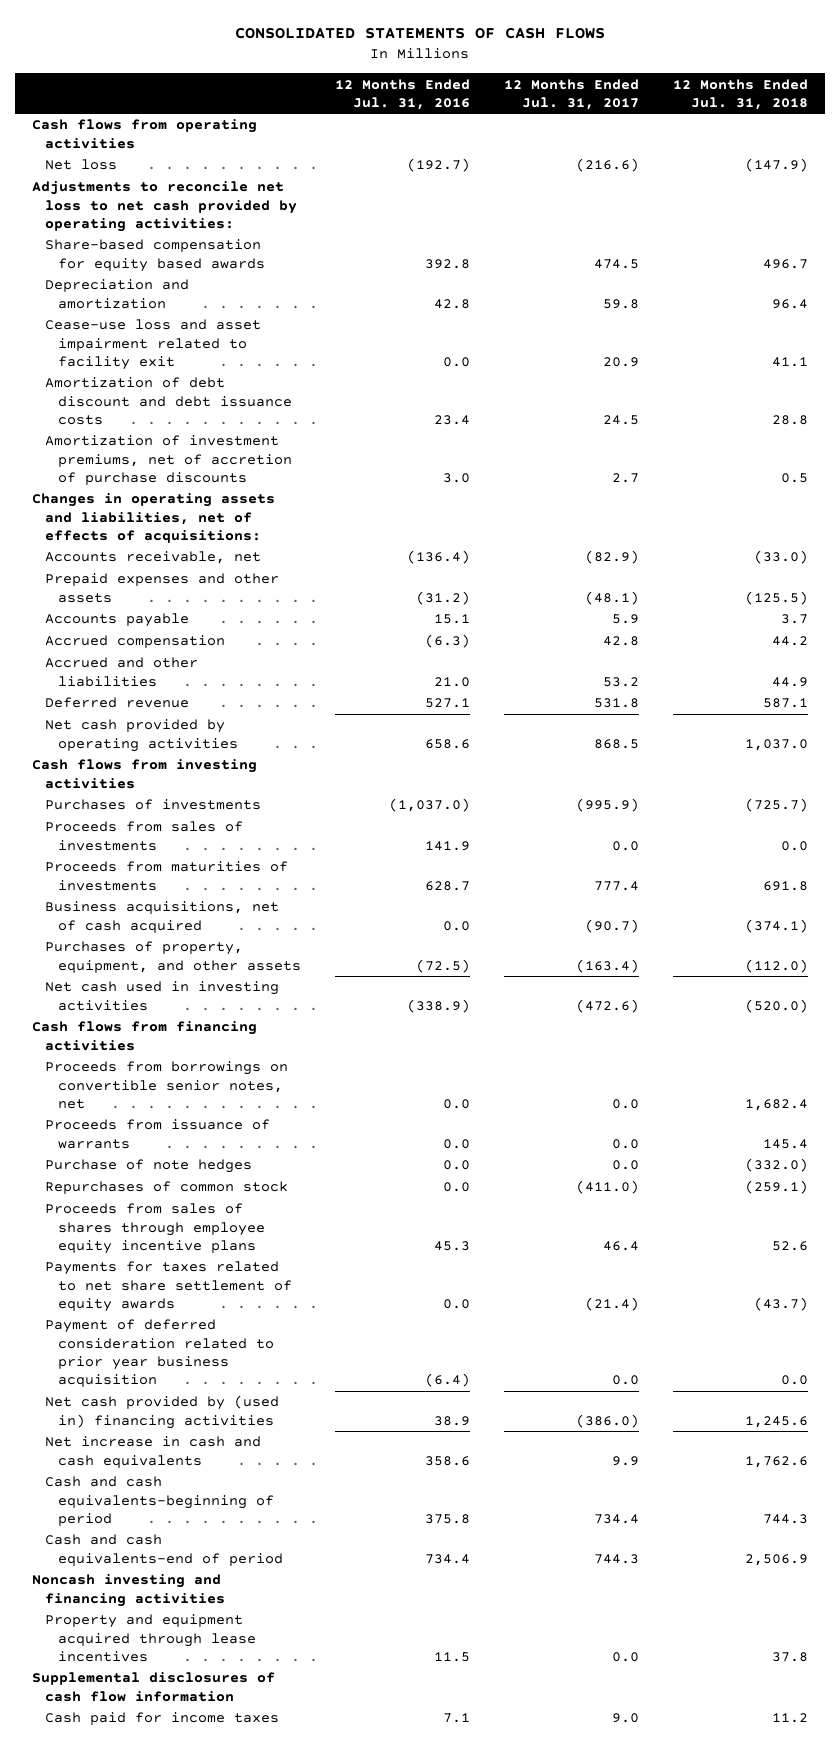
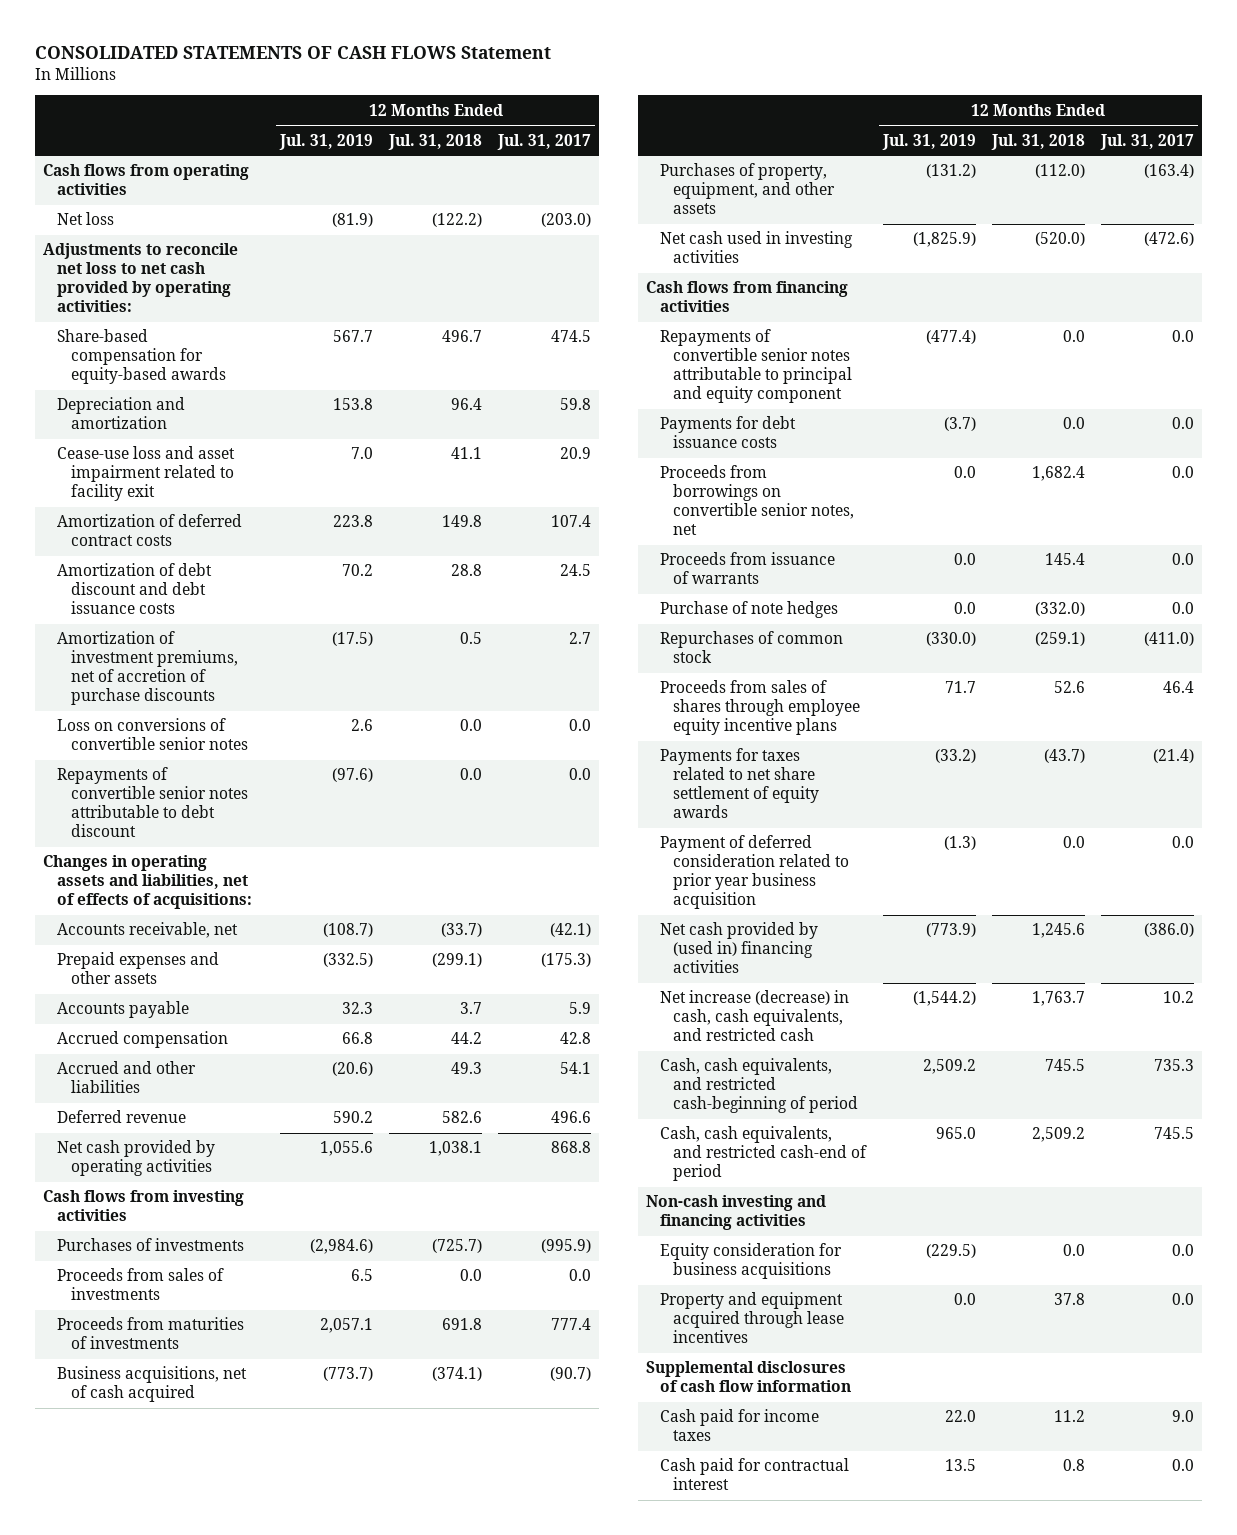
[234,27,605,40] CONSOLIDATED STATEMENTS OF CASH FLOWS -> [35,46,552,60] CONSOLIDATED STATEMENTS OF CASH FLOWS Statement
[334,78,470,110] 12 Months Ended Jul. 31, 2016 -> none
none -> [278,133,373,150] Jul. 31, 2019
[575,158,639,173] (216.6) -> [541,213,592,228] (203.0)
[744,158,808,173] (147.9) -> [432,213,483,228] (122.2)
[45,239,265,272] Share-based compensation for equity based awards -> [57,329,226,385] Share-based compensation for equity-based awards
none -> [57,514,243,547] Amortization of deferred contract costs
none -> [57,718,248,751] Loss on conversions of convertible senior notes
none -> [57,767,248,838] Repayments of convertible senior notes attributable to debt discount
[584,550,639,565] (82.9) -> [550,923,592,938] (42.1)
[753,550,808,565] (33.0) -> [441,923,483,938] (33.7)
[584,590,639,605] (48.1) -> [541,953,592,968] (175.3)
[744,590,808,605] (125.5) -> [432,953,483,968] (299.1)
[602,676,639,687] 53.2 -> [560,1062,592,1075] 54.1
[771,676,808,687] 44.9 -> [451,1062,483,1075] 49.3
[593,698,639,709] 531.8 -> [551,1111,592,1124] 496.6
[762,698,808,709] 587.1 -> [442,1111,483,1124] 582.6
[593,738,639,749] 868.5 -> [551,1141,592,1154] 868.8
[744,738,808,751] 1,037.0 -> [429,1141,483,1157] 1,038.1
none -> [659,329,853,404] Repayments of convertible senior notes attributable to principal and equity component
none -> [659,416,796,449] Payments for debt issuance costs
[45,1436,262,1468] Net increase in cash and cash equivalents -> [659,990,849,1042] Net increase (decrease) in cash, cash equivalents, and restricted cash
[611,1455,639,1466] 9.9 -> [1163,991,1195,1004] 10.2
[744,1455,808,1468] 1,762.6 -> [1031,991,1085,1007] 1,763.7
[45,1476,274,1526] Cash and cash equivalents-beginning of period -> [659,1058,859,1114] Cash, cash equivalents, and restricted cash-beginning of period
[593,1513,639,1524] 734.4 -> [1154,1059,1195,1072] 735.3
[762,1513,808,1524] 744.3 -> [1044,1059,1085,1072] 745.5
[45,1534,283,1566] Cash and cash equivalents-end of period -> [659,1126,868,1182] Cash, cash equivalents, and restricted cash-end of period
[593,1553,639,1564] 744.3 -> [1154,1127,1195,1140] 745.5
[744,1553,808,1566] 2,506.9 -> [1031,1127,1085,1143] 2,509.2
[32,1574,226,1607] Noncash investing and financing activities -> [646,1195,827,1231] Non-cash investing and financing activities
none -> [659,1243,842,1280] Equity consideration for business acquisitions
none -> [659,1458,849,1491] Cash paid for contractual interest

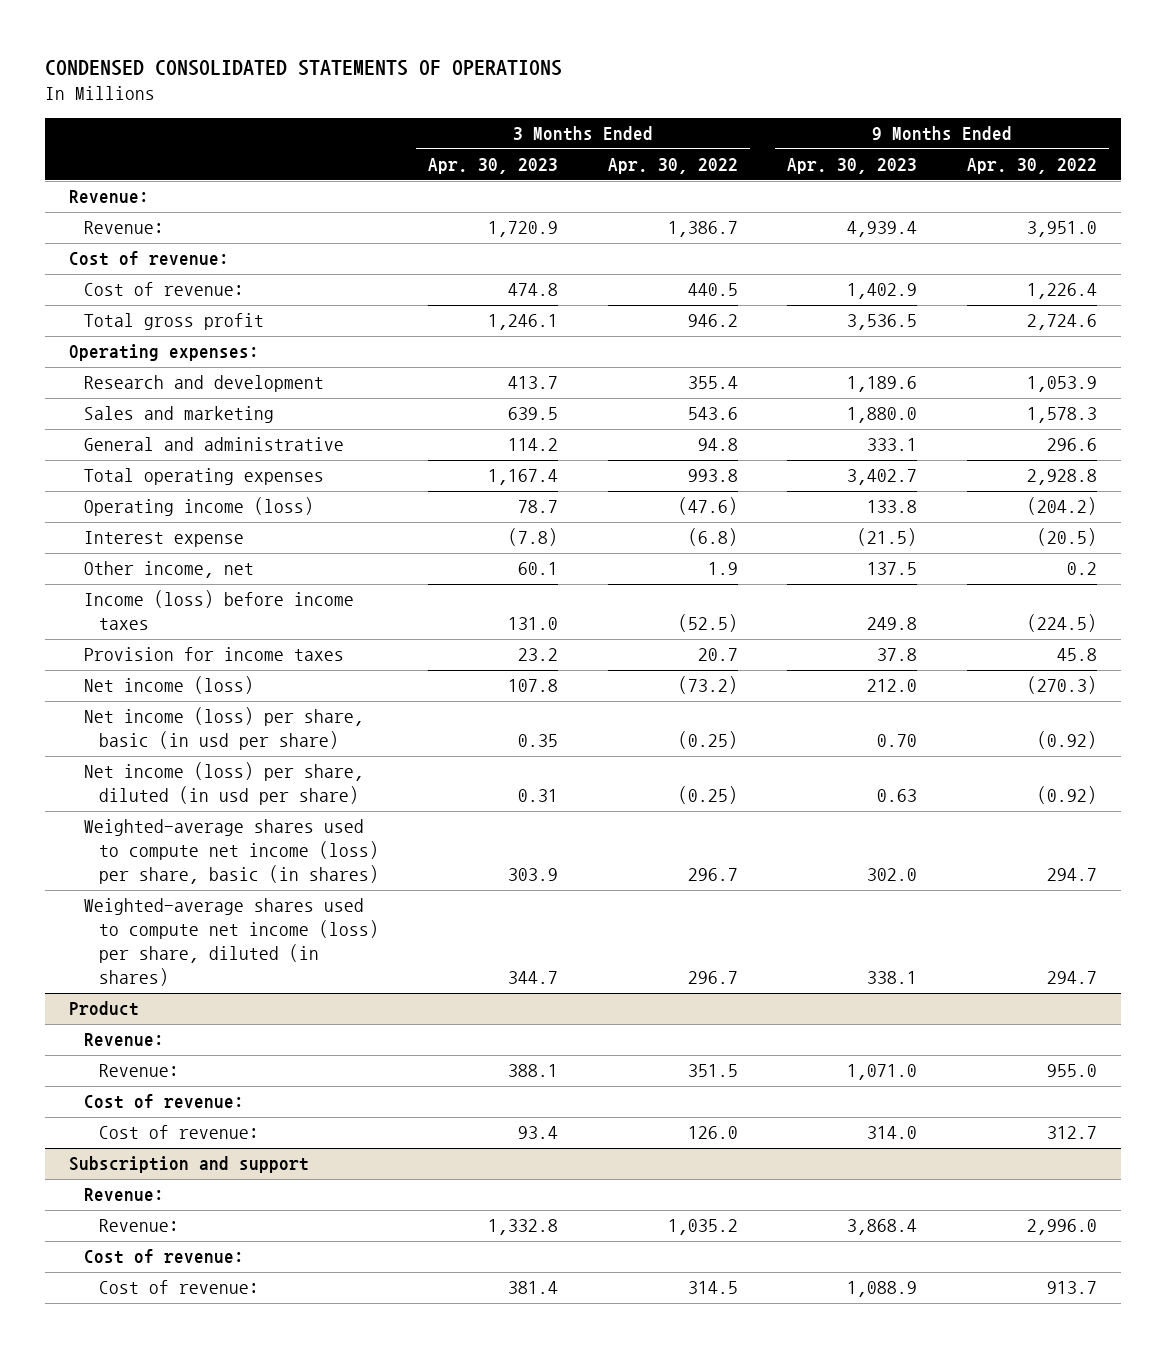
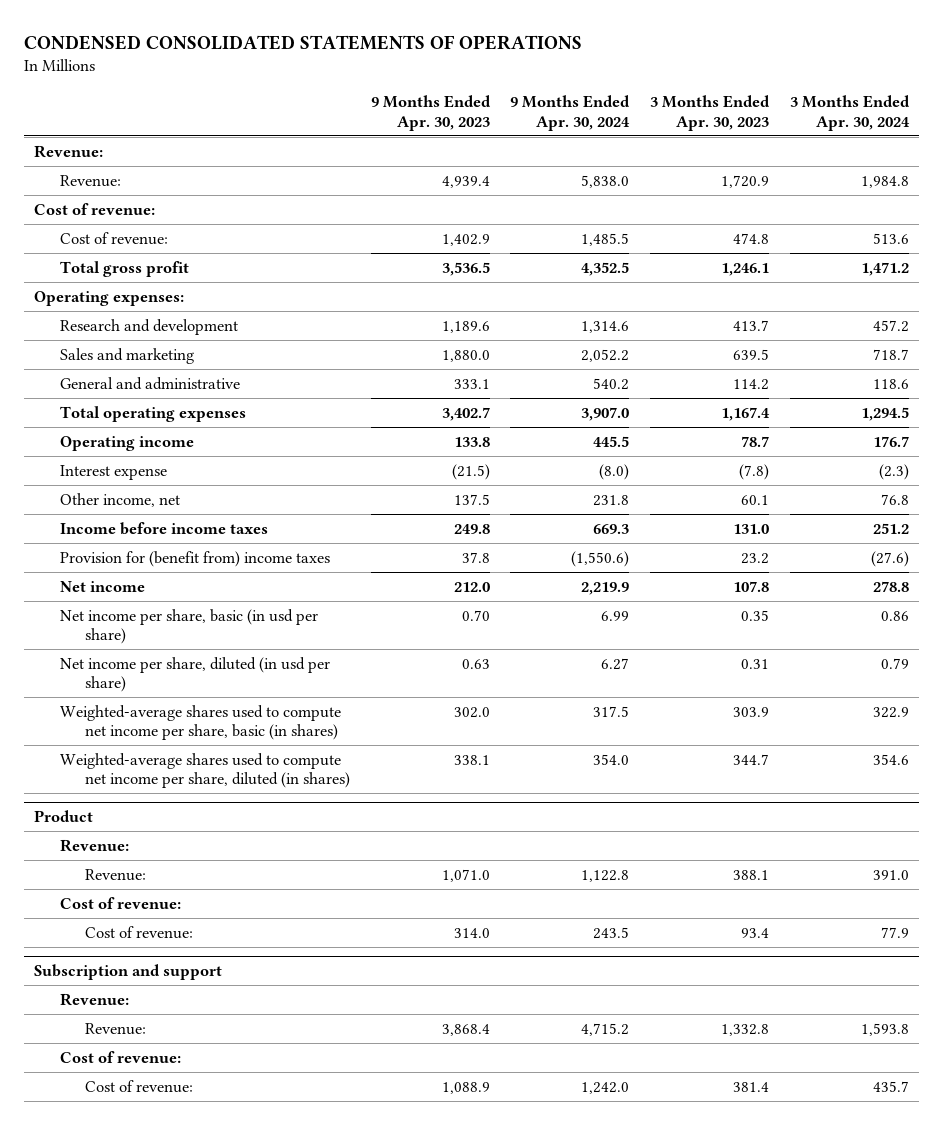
[607,158,738,175] Apr. 30, 2022 -> none
[966,158,1097,175] Apr. 30, 2022 -> none
none -> [510,95,631,131] 9 Months Ended Apr. 30, 2024
none -> [789,95,910,131] 3 Months Ended Apr. 30, 2024
[84,497,315,517] Operating income (loss) -> [59,435,194,451] Operating income
[84,590,355,631] Income (loss) before income taxes -> [59,521,268,535] Income before income taxes
[84,647,345,662] Provision for income taxes -> [59,550,330,567] Provision for (benefit from) income taxes
[84,676,255,695] Net income (loss) -> [59,580,145,592] Net income
[84,707,365,751] Net income (loss) per share, basic (in usd per share) -> [59,608,318,645] Net income per share, basic (in usd per share)
[84,762,365,806] Net income (loss) per share, diluted (in usd per share) -> [59,656,330,693] Net income per share, diluted (in usd per share)
[84,819,379,885] Weighted-average shares used to compute net income (loss) per share, basic (in shares) -> [59,704,341,741] Weighted-average shares used to compute net income per share, basic (in shares)
[84,898,379,987] Weighted-average shares used to compute net income (loss) per share, diluted (in shares) -> [59,752,350,789] Weighted-average shares used to compute net income per share, diluted (in shares)

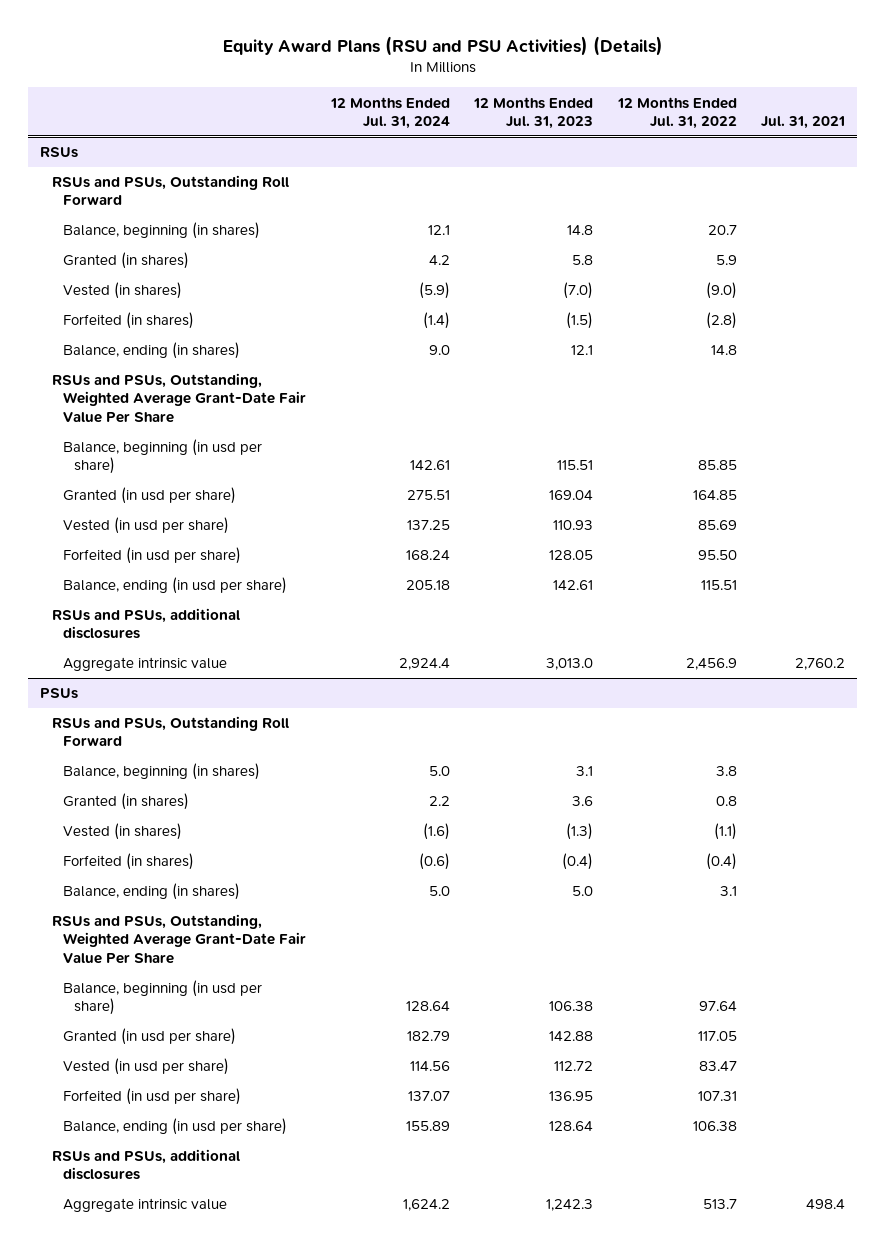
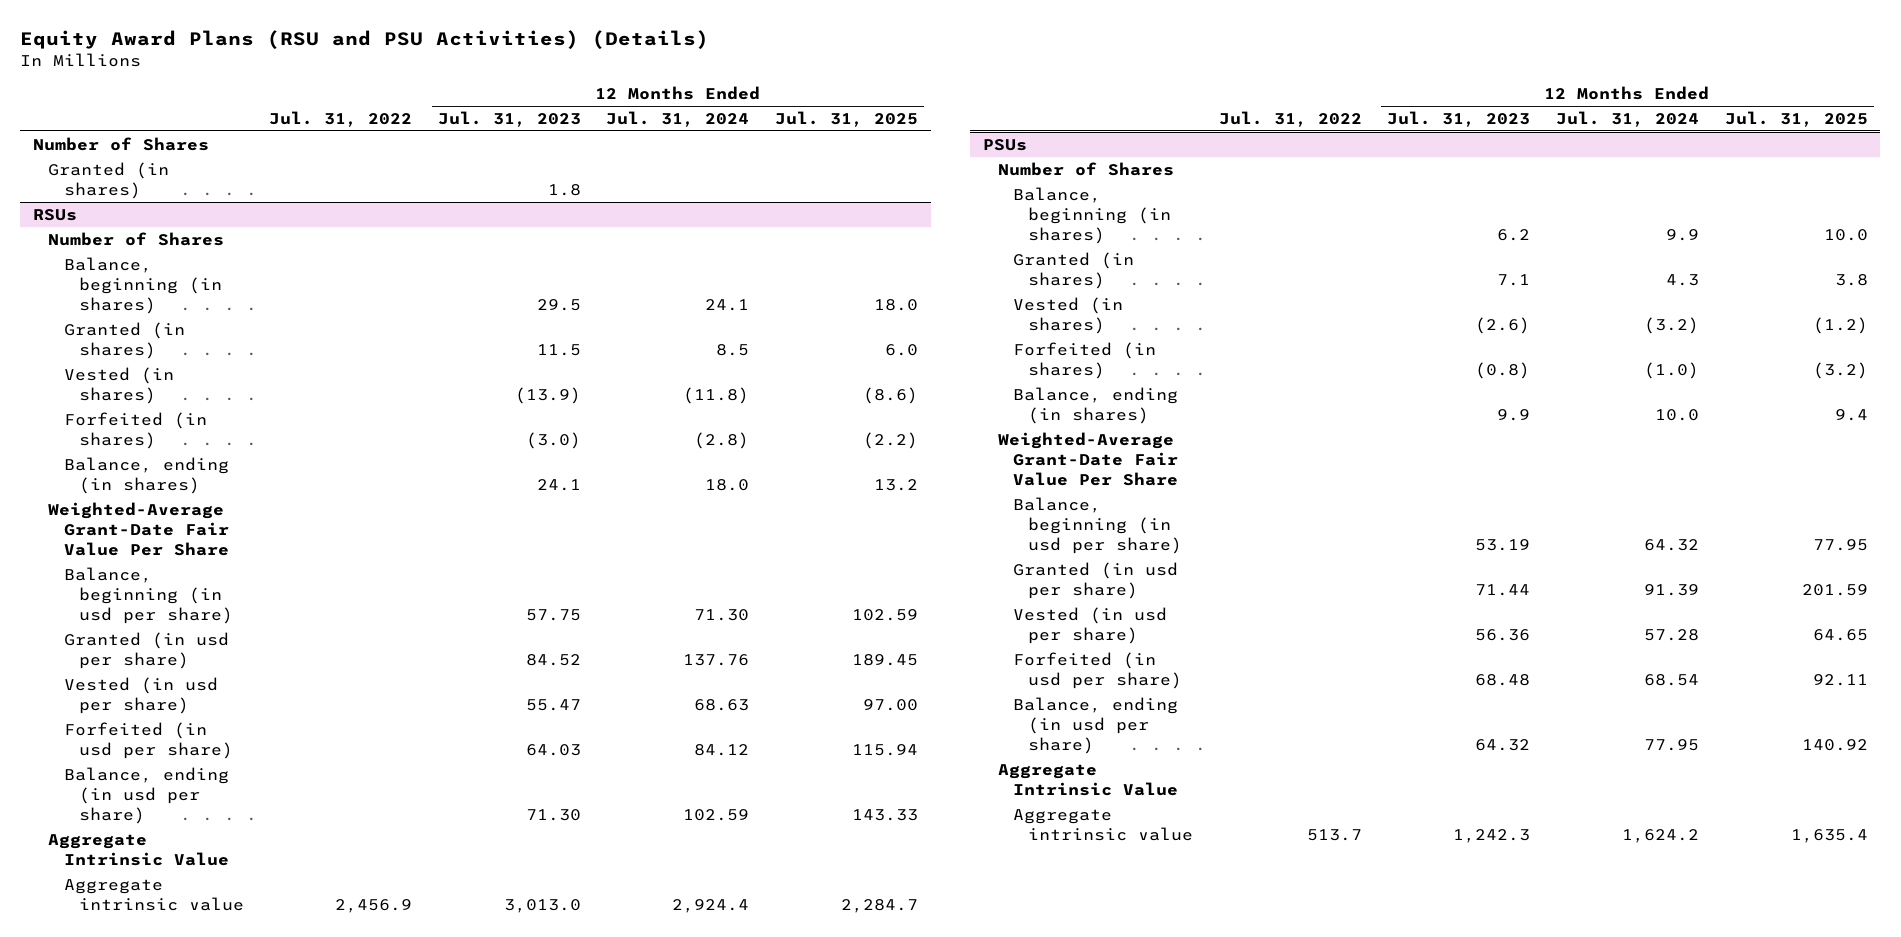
[616,96,737,129] 12 Months Ended Jul. 31, 2022 -> none
[761,115,846,129] Jul. 31, 2021 -> none
none -> [269,110,413,127] Jul. 31, 2022
none -> [775,110,919,127] Jul. 31, 2025
none -> [33,136,210,151] Number of Shares
none -> [48,161,170,200] Granted (in shares)
[51,175,289,206] RSUs and PSUs, Outstanding Roll Forward -> [48,231,225,246] Number of Shares
[427,225,450,236] 12.1 -> [705,299,750,312] 24.1
[567,225,594,236] 14.8 -> [536,299,581,312] 29.5
[428,255,450,266] 4.2 -> [716,344,750,357] 8.5
[572,255,594,266] 5.8 -> [536,344,581,357] 11.5
[418,282,450,300] (5.9) -> [683,387,750,405] (11.8)
[563,282,594,300] (7.0) -> [514,387,581,405] (13.9)
[422,312,450,330] (1.4) -> [694,432,750,450] (2.8)
[566,312,594,330] (1.5) -> [525,432,581,450] (3.0)
[428,345,450,356] 9.0 -> [705,479,750,492] 18.0
[571,345,594,356] 12.1 -> [536,479,581,492] 24.1
[51,373,307,423] RSUs and PSUs, Outstanding, Weighted Average Grant-Date Fair Value Per Share -> [48,501,229,557] Weighted-Average Grant-Date Fair Value Per Share
[409,460,450,471] 142.61 -> [694,609,750,622] 71.30
[557,460,594,471] 115.51 -> [525,609,581,622] 57.75
[406,490,450,501] 275.51 -> [683,654,750,667] 137.76
[549,490,594,501] 169.04 -> [525,654,581,667] 84.52
[406,520,450,531] 137.25 -> [694,699,750,712] 68.63
[553,520,594,531] 110.93 -> [525,699,581,712] 55.47
[405,550,450,561] 168.24 -> [694,744,750,757] 84.12
[549,550,594,561] 128.05 -> [525,744,581,757] 64.03
[405,580,450,591] 205.18 -> [683,809,750,822] 102.59
[553,580,594,591] 142.61 -> [525,809,581,822] 71.30
[51,608,240,640] RSUs and PSUs, additional disclosures -> [48,833,229,867] Aggregate Intrinsic Value
[51,716,289,747] RSUs and PSUs, Outstanding Roll Forward -> [997,161,1174,176] Number of Shares
[428,766,450,777] 5.0 -> [1665,229,1699,242] 9.9
[576,766,594,777] 3.1 -> [1497,229,1531,242] 6.2
[428,796,450,807] 2.2 -> [1665,274,1699,287] 4.3
[572,796,594,807] 3.6 -> [1497,274,1531,287] 7.1
[422,823,450,841] (1.6) -> [1643,317,1699,335] (3.2)
[566,823,594,841] (1.3) -> [1475,317,1531,335] (2.6)
[418,853,450,871] (0.6) -> [1643,362,1699,380] (1.0)
[562,853,594,871] (0.4) -> [1475,362,1531,380] (0.8)
[428,886,450,897] 5.0 -> [1654,409,1699,422] 10.0
[572,886,594,897] 5.0 -> [1497,409,1531,422] 9.9
[51,914,307,964] RSUs and PSUs, Outstanding, Weighted Average Grant-Date Fair Value Per Share -> [997,431,1179,487] Weighted-Average Grant-Date Fair Value Per Share
[405,1001,450,1012] 128.64 -> [1643,539,1699,552] 64.32
[549,1001,594,1012] 106.38 -> [1475,539,1531,552] 53.19
[406,1031,450,1042] 182.79 -> [1643,584,1699,597] 91.39
[549,1031,594,1042] 142.88 -> [1475,584,1531,597] 71.44
[409,1061,450,1072] 114.56 -> [1643,629,1699,642] 57.28
[554,1061,594,1072] 112.72 -> [1475,629,1531,642] 56.36
[407,1091,450,1102] 137.07 -> [1643,674,1699,687] 68.54
[549,1091,594,1102] 136.95 -> [1475,674,1531,687] 68.48
[405,1121,450,1132] 155.89 -> [1643,739,1699,752] 77.95
[549,1121,594,1132] 128.64 -> [1475,739,1531,752] 64.32
[51,1149,240,1181] RSUs and PSUs, additional disclosures -> [997,763,1179,797] Aggregate Intrinsic Value

